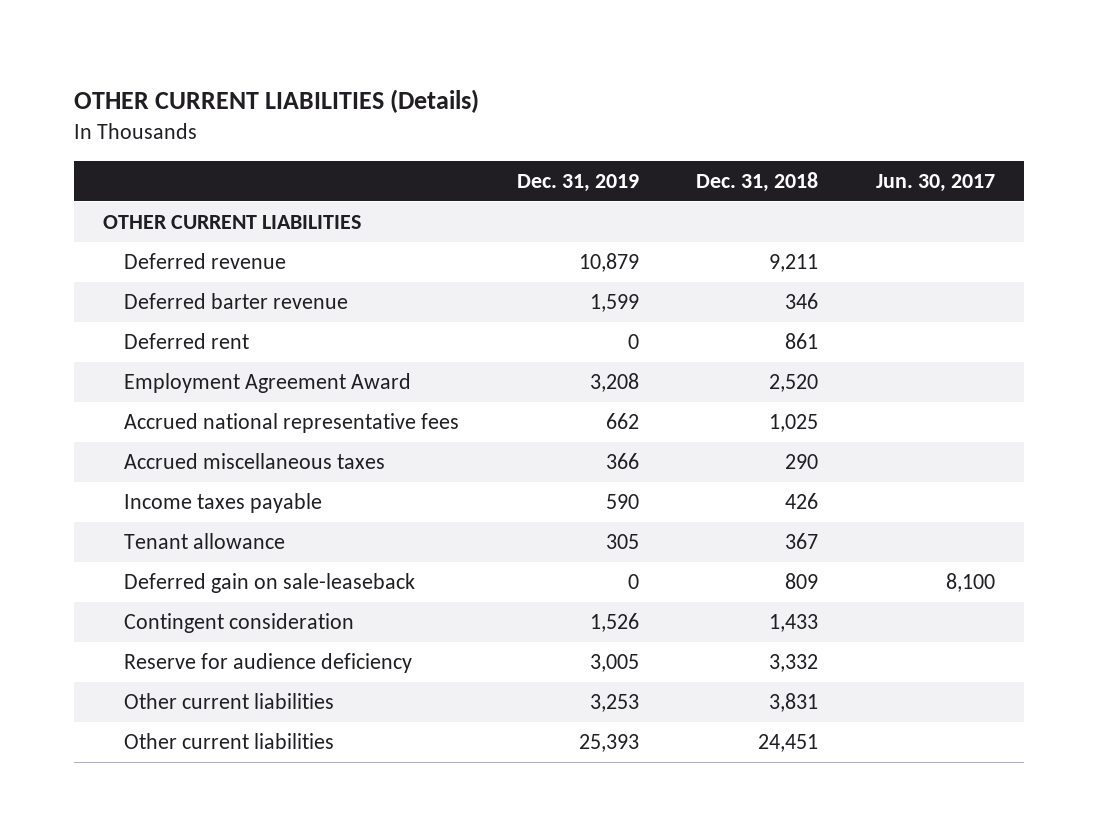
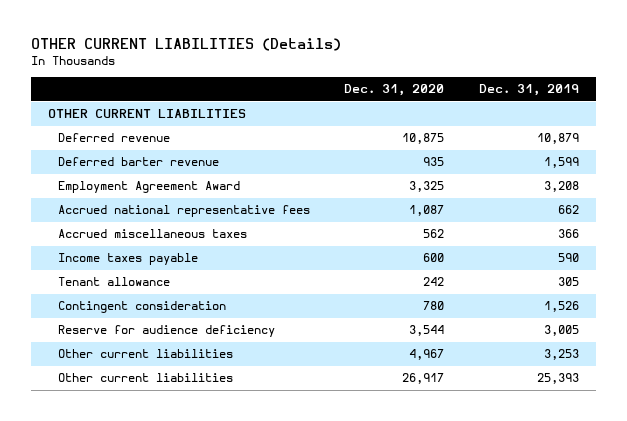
[696,171,819,192] Dec. 31, 2018 -> none
[876,173,996,192] Jun. 30, 2017 -> none
none -> [344,84,445,97] Dec. 31, 2020
[123,333,249,350] Deferred rent -> none
[123,573,415,594] Deferred gain on sale-leaseback -> none

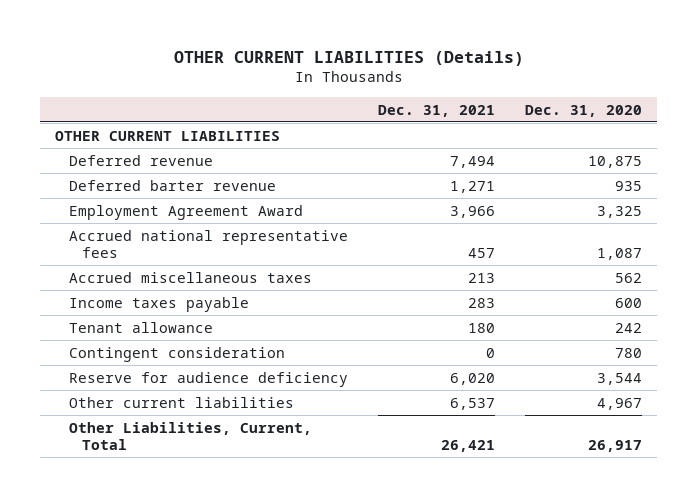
[478,84,579,97] Dec. 31, 2019 -> none
none -> [377,104,495,117] Dec. 31, 2021
[57,373,233,383] Other current liabilities -> [68,421,312,450] Other Liabilities, Current, Total

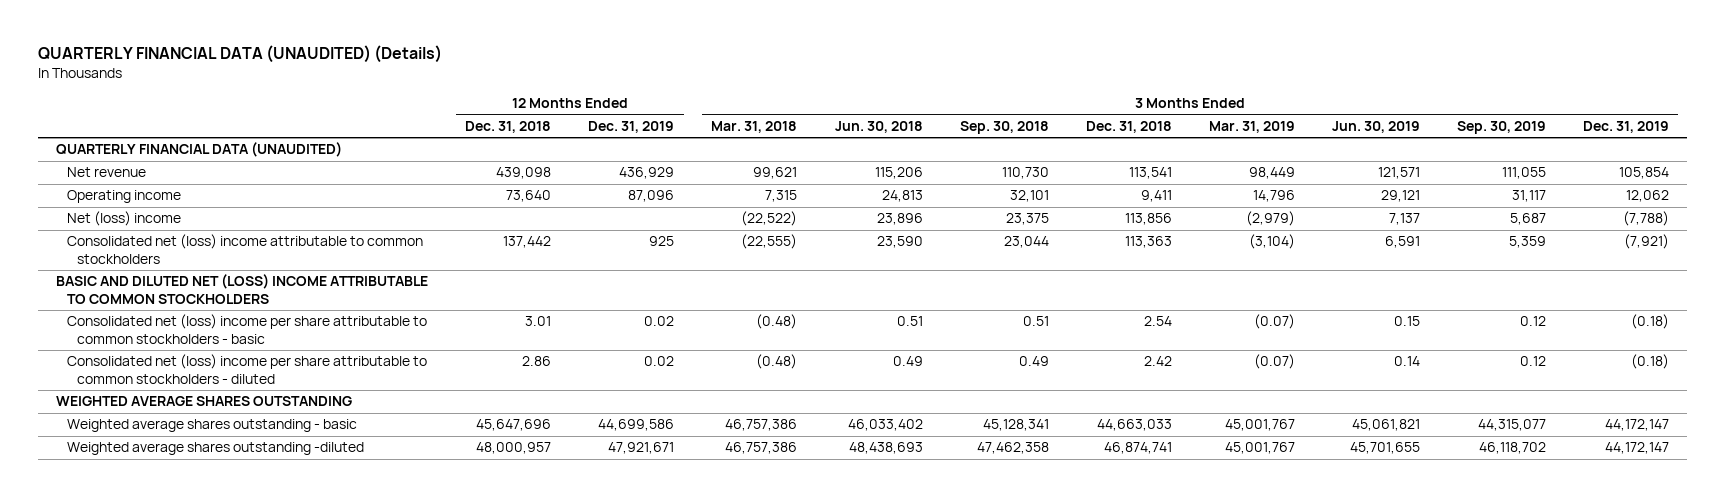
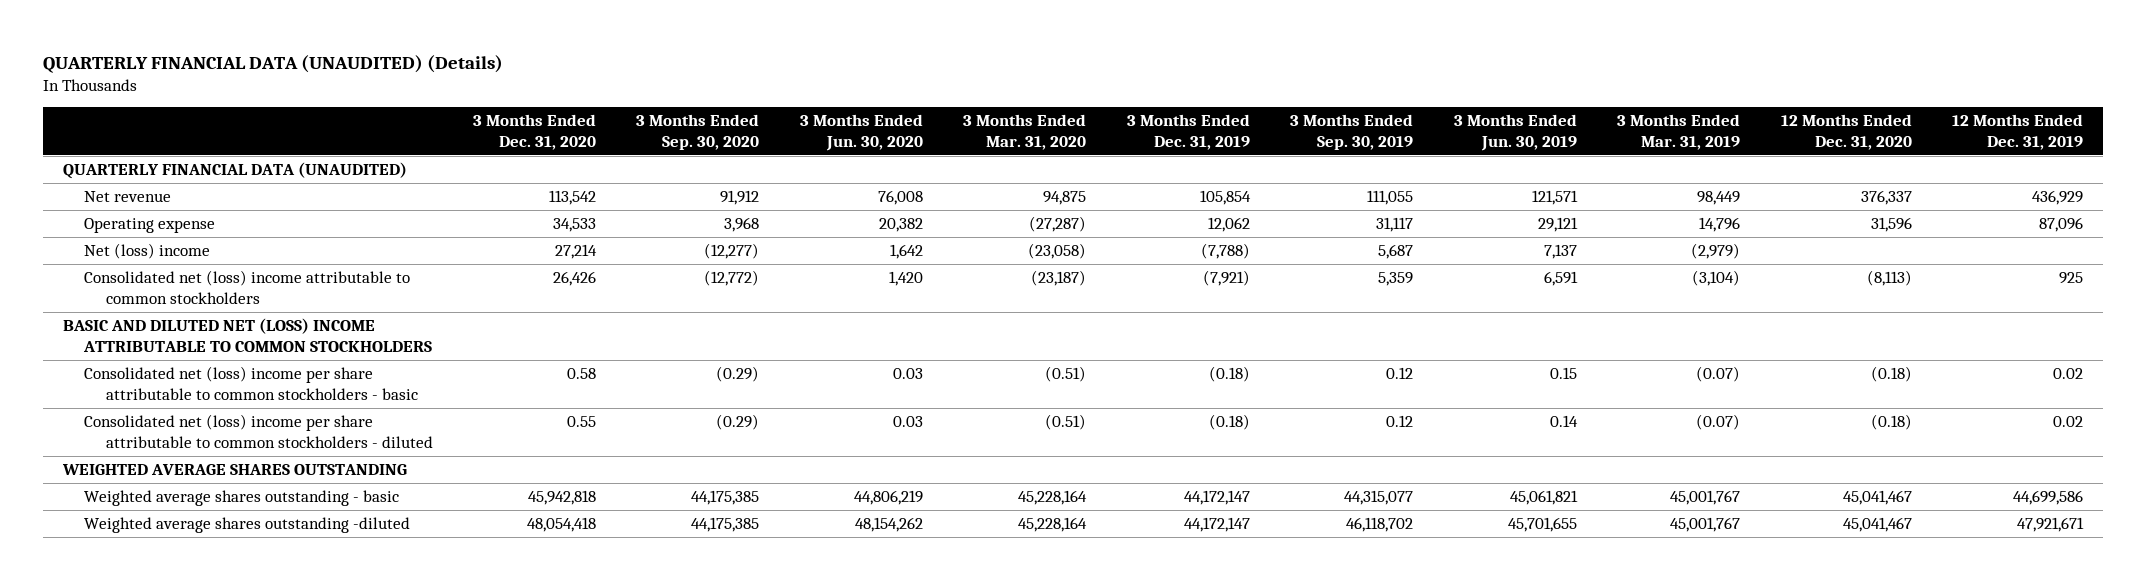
[465,120,552,133] Dec. 31, 2018 -> none
[711,120,798,133] Mar. 31, 2018 -> none
[834,120,923,133] Jun. 30, 2018 -> none
[959,120,1049,134] Sep. 30, 2018 -> none
[1085,120,1172,133] Dec. 31, 2018 -> none
none -> [472,114,596,151] 3 Months Ended Dec. 31, 2020
none -> [636,114,760,151] 3 Months Ended Sep. 30, 2020
none -> [799,114,923,152] 3 Months Ended Jun. 30, 2020
none -> [963,114,1087,151] 3 Months Ended Mar. 31, 2020
none -> [1780,114,1912,151] 12 Months Ended Dec. 31, 2020
[66,190,181,204] Operating income -> [84,217,216,233] Operating expense

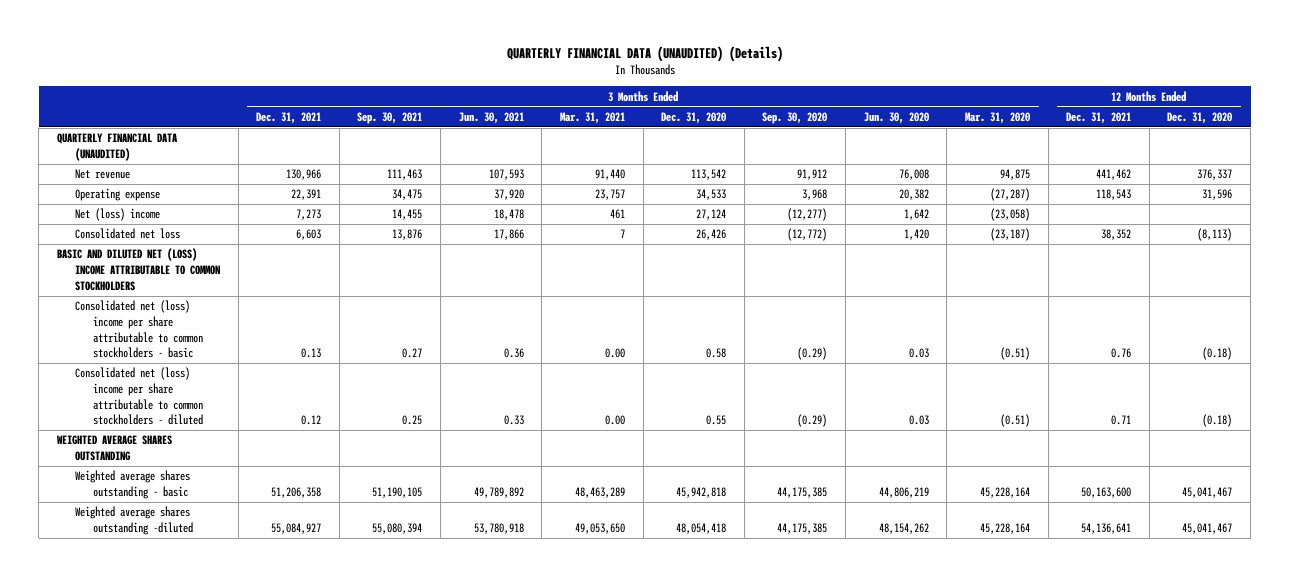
[1126,114,1250,151] 3 Months Ended Dec. 31, 2019 -> none
[1290,114,1414,151] 3 Months Ended Sep. 30, 2019 -> none
[1453,114,1577,152] 3 Months Ended Jun. 30, 2019 -> none
[1617,114,1741,151] 3 Months Ended Mar. 31, 2019 -> none
[1952,114,2084,151] 12 Months Ended Dec. 31, 2019 -> none
none -> [256,111,322,124] Dec. 31, 2021
none -> [357,111,423,124] Sep. 30, 2021
none -> [458,111,524,124] Jun. 30, 2021
none -> [559,111,625,124] Mar. 31, 2021
none -> [1066,111,1132,124] Dec. 31, 2021
[554,243,597,259] 27,214 -> [696,209,727,221] 27,124
[84,269,411,304] Consolidated net (loss) income attributable to common stockholders -> [75,228,181,240] Consolidated net loss

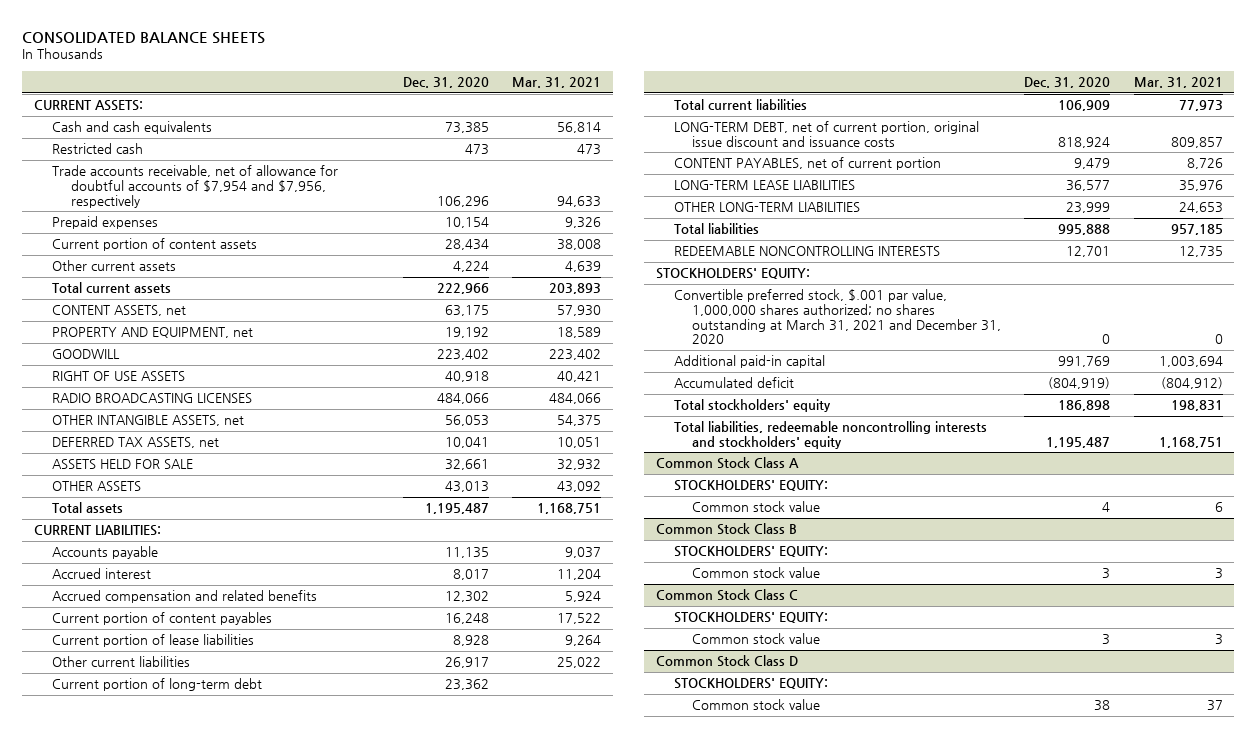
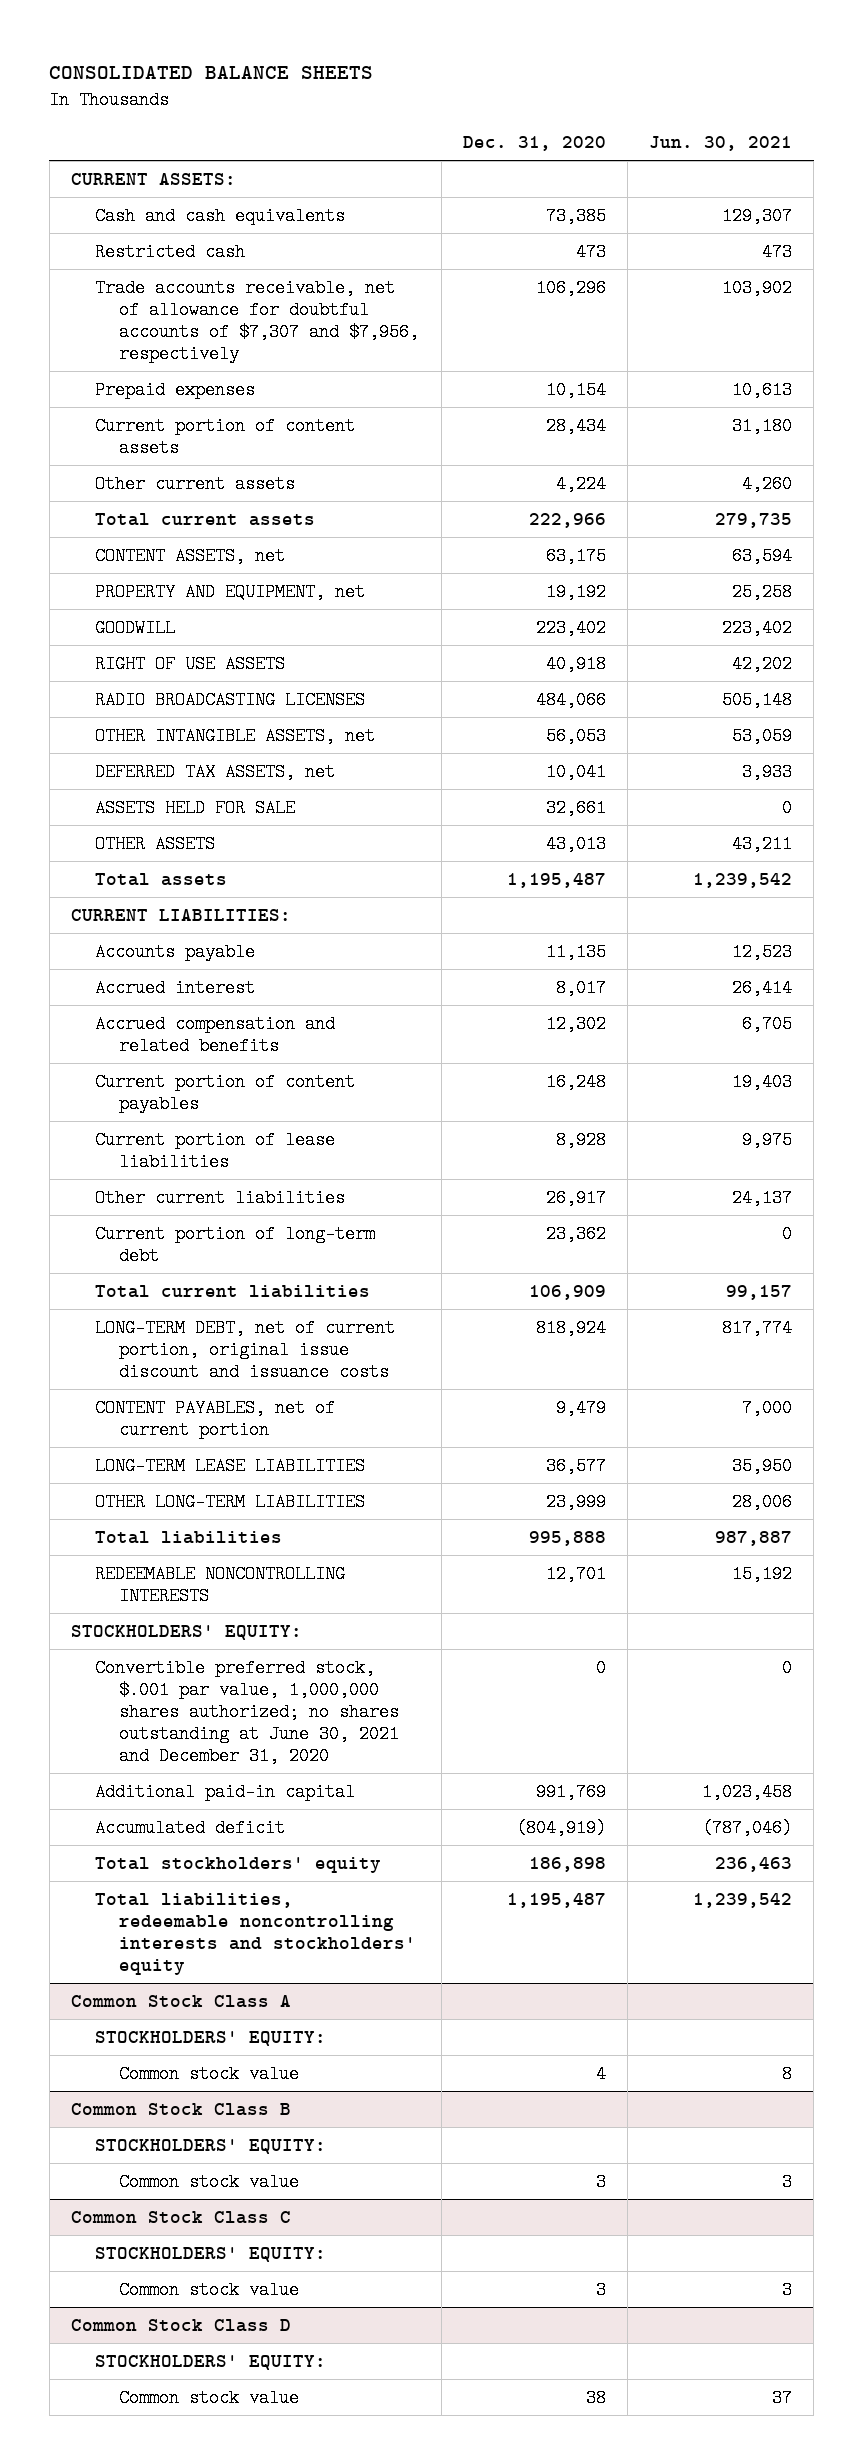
[512,77,602,89] Mar. 31, 2021 -> none
none -> [649,136,793,152] Jun. 30, 2021
[52,165,339,208] Trade accounts receivable, net of allowance for doubtful accounts of $7,954 and $7,956, respectively -> [95,278,420,364] Trade accounts receivable, net of allowance for doubtful accounts of $7,307 and $7,956, respectively
[673,289,1002,345] Convertible preferred stock, $.001 par value, 1,000,000 shares authorized; no shares outstanding at March 31, 2021 and December 31, 2020 -> [95,1658,400,1766] Convertible preferred stock, $.001 par value, 1,000,000 shares authorized; no shares outstanding at June 30, 2021 and December 31, 2020

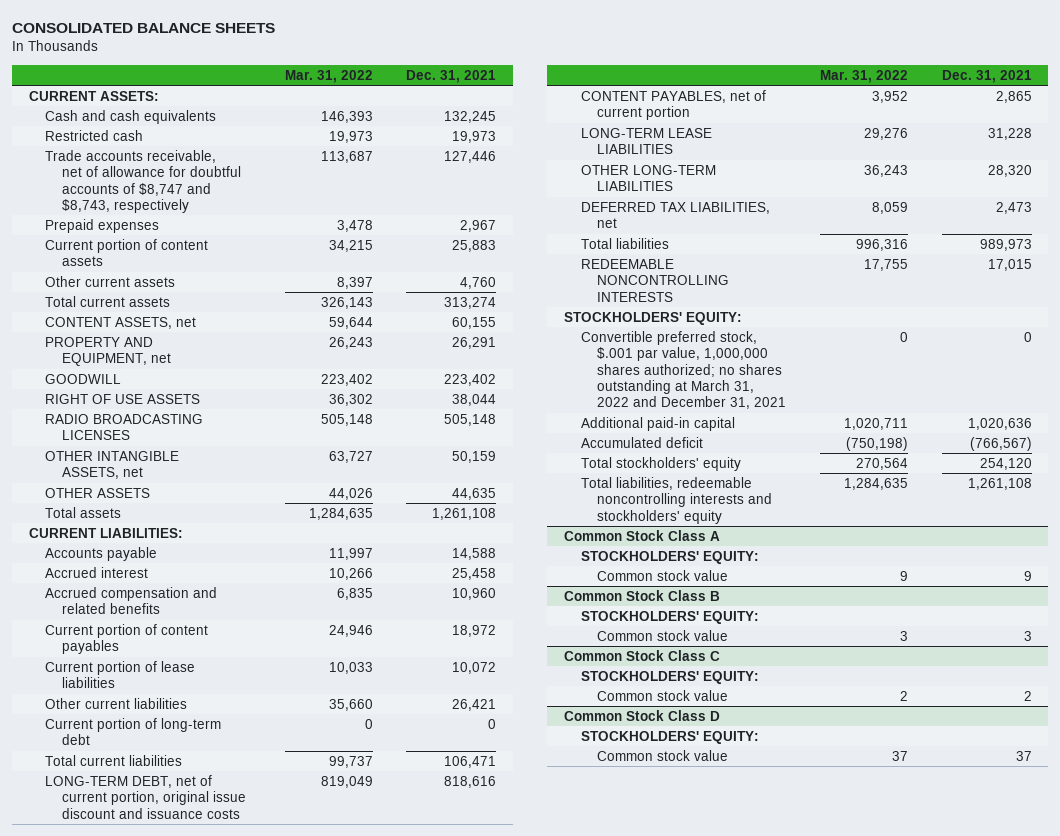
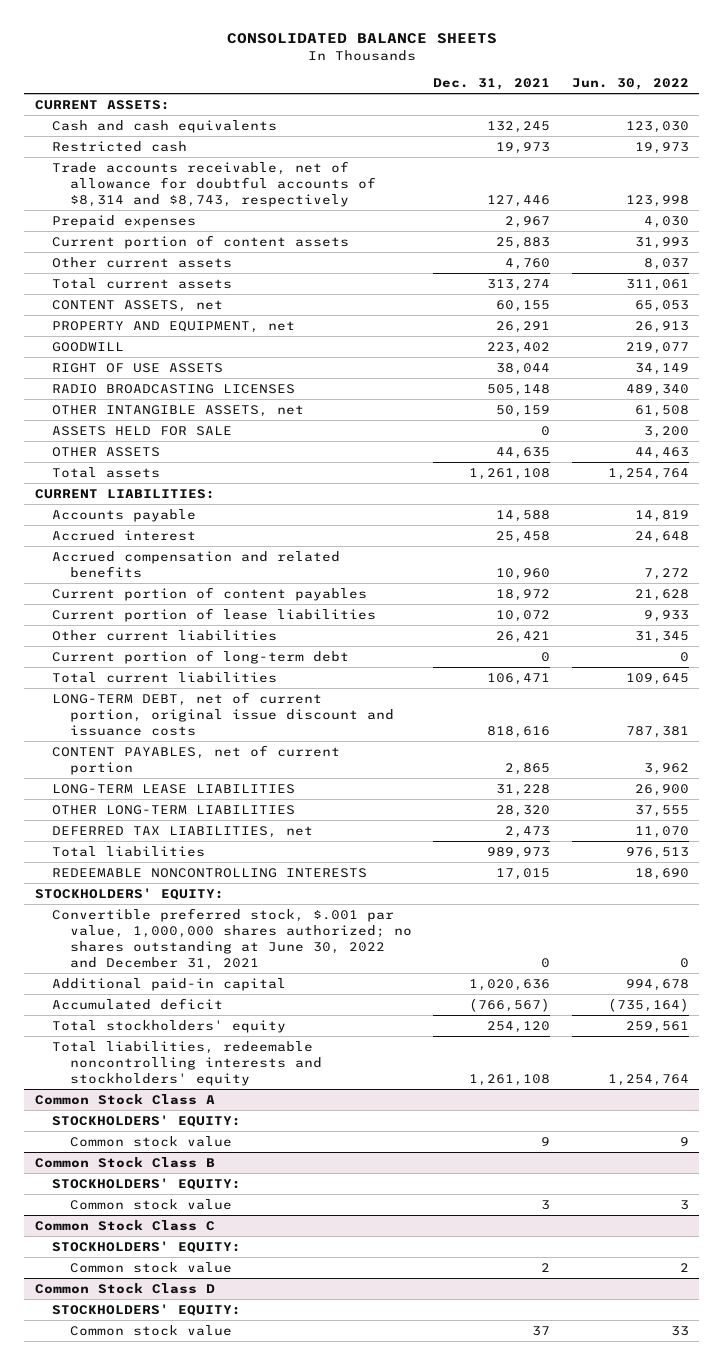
[284,69,373,83] Mar. 31, 2022 -> none
none -> [571,78,689,91] Jun. 30, 2022
[45,149,242,213] Trade accounts receivable, net of allowance for doubtful accounts of $8,747 and $8,743, respectively -> [52,160,377,207] Trade accounts receivable, net of allowance for doubtful accounts of $8,314 and $8,743, respectively
none -> [52,425,233,436] ASSETS HELD FOR SALE
[580,330,787,410] Convertible preferred stock, $.001 par value, 1,000,000 shares authorized; no shares outstanding at March 31, 2022 and December 31, 2021 -> [52,907,413,971] Convertible preferred stock, $.001 par value, 1,000,000 shares authorized; no shares outstanding at June 30, 2022 and December 31, 2021

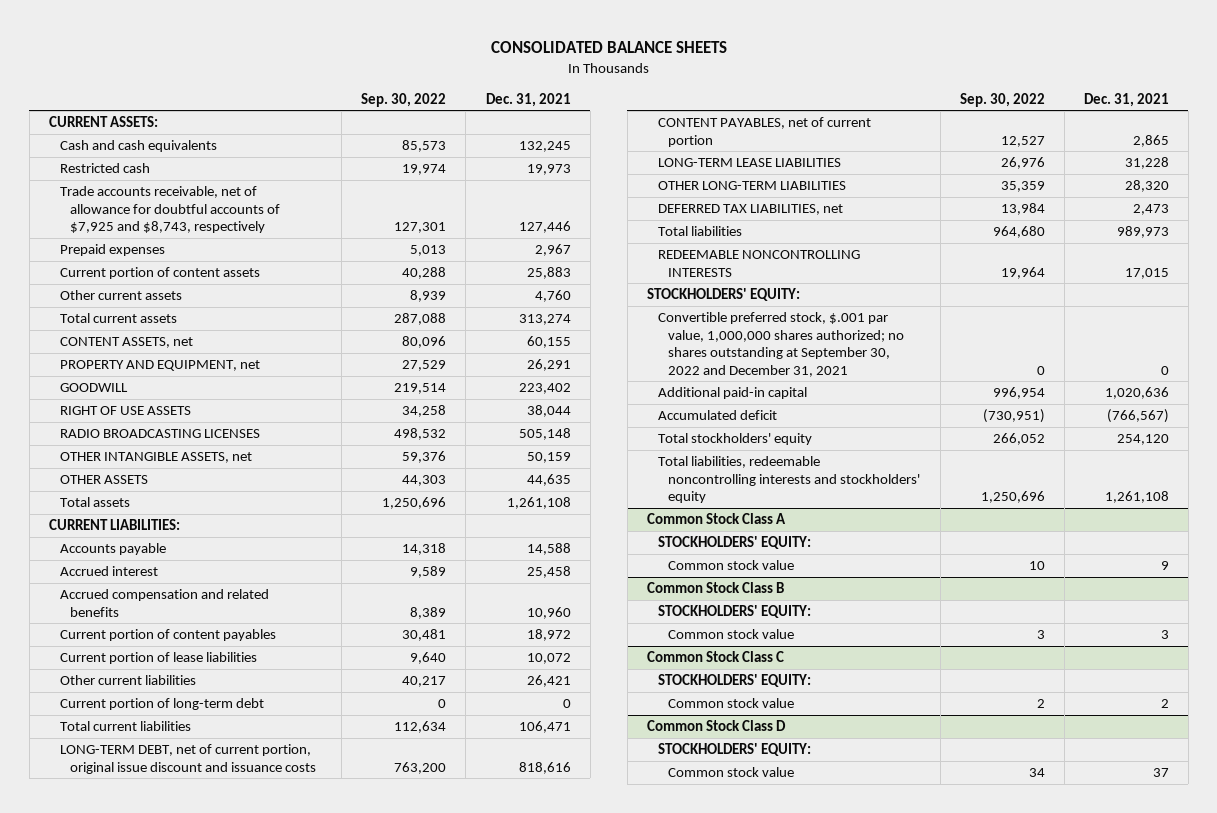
[571,78,689,91] Jun. 30, 2022 -> none
none -> [361,92,447,107] Sep. 30, 2022
[52,160,377,207] Trade accounts receivable, net of allowance for doubtful accounts of $8,314 and $8,743, respectively -> [59,186,281,234] Trade accounts receivable, net of allowance for doubtful accounts of $7,925 and $8,743, respectively
[52,425,233,436] ASSETS HELD FOR SALE -> none
[52,907,413,971] Convertible preferred stock, $.001 par value, 1,000,000 shares authorized; no shares outstanding at June 30, 2022 and December 31, 2021 -> [657,312,905,377] Convertible preferred stock, $.001 par value, 1,000,000 shares authorized; no shares outstanding at September 30, 2022 and December 31, 2021

